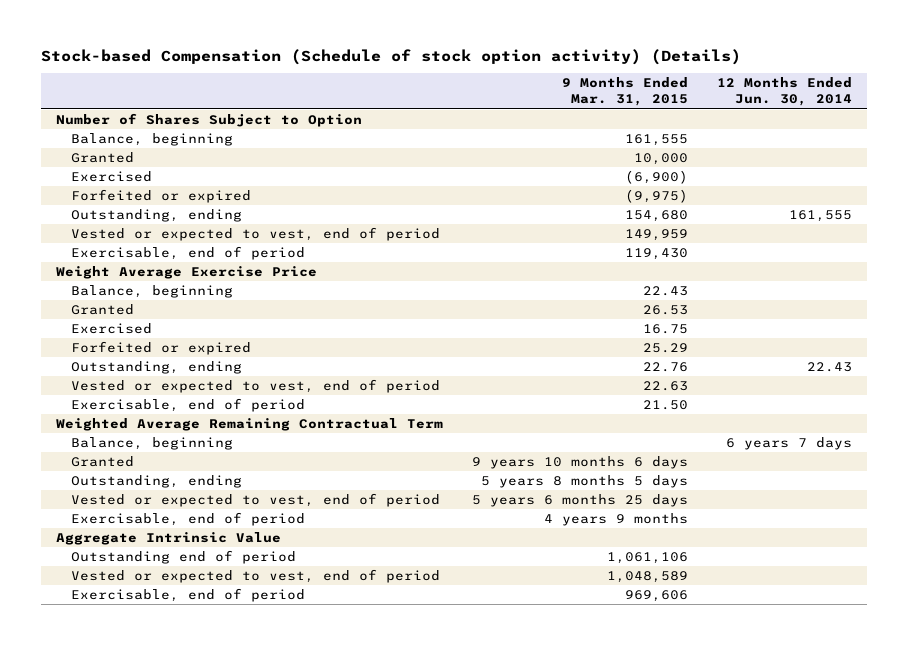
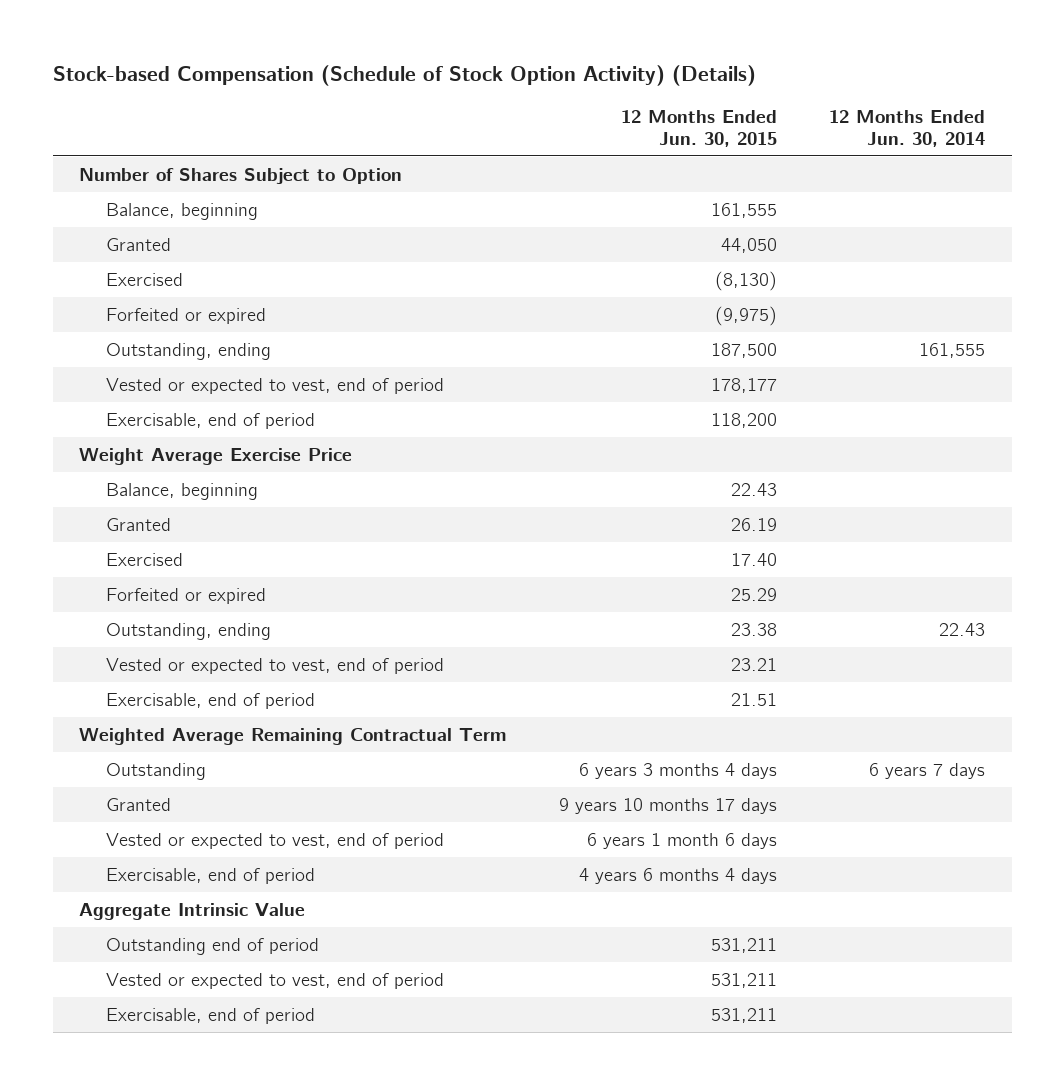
[40,48,741,65] Stock-based Compensation (Schedule of stock option activity) (Details) -> [52,64,756,86] Stock-based Compensation (Schedule of Stock Option Activity) (Details)
[561,77,688,107] 9 Months Ended Mar. 31, 2015 -> none
none -> [620,109,777,147] 12 Months Ended Jun. 30, 2015
[71,437,234,451] Balance, beginning -> [105,762,206,780] Outstanding
[71,475,243,489] Outstanding, ending -> none

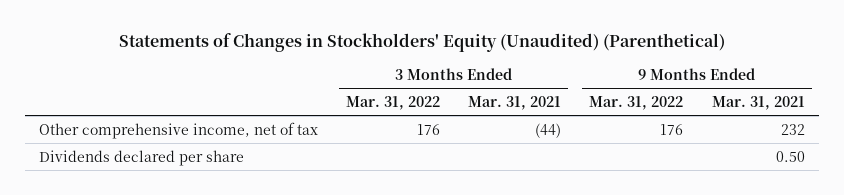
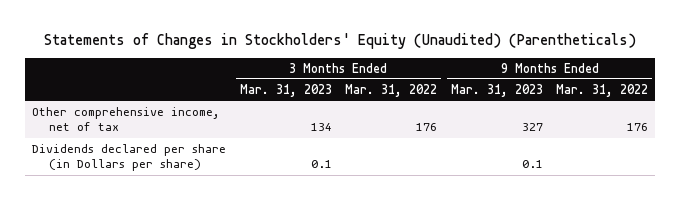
[118,33,725,53] Statements of Changes in Stockholders' Equity (Unaudited) (Parenthetical) -> [44,32,637,49] Statements of Changes in Stockholders' Equity (Unaudited) (Parentheticals)
[468,95,562,110] Mar. 31, 2021 -> none
[711,95,805,110] Mar. 31, 2021 -> none
none -> [239,83,332,97] 3 Months Ended Mar. 31, 2023
none -> [450,83,543,97] 9 Months Ended Mar. 31, 2023
[39,149,245,166] Dividends declared per share -> [31,143,226,172] Dividends declared per share (in Dollars per share)

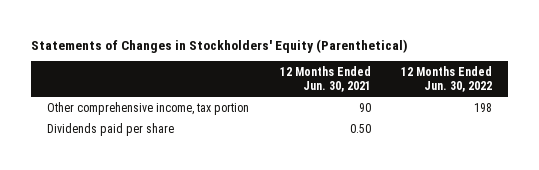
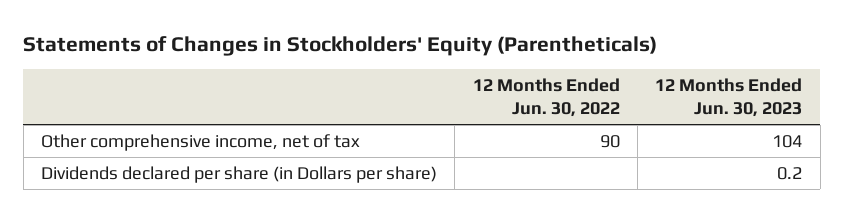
[31,38,409,53] Statements of Changes in Stockholders' Equity (Parenthetical) -> [23,36,658,57] Statements of Changes in Stockholders' Equity (Parentheticals)
[279,66,371,92] 12 Months Ended Jun. 30, 2021 -> none
none -> [655,78,803,118] 12 Months Ended Jun. 30, 2023
[46,101,249,115] Other comprehensive income, tax portion -> [41,133,361,151] Other comprehensive income, net of tax
[474,102,493,112] 198 -> [599,134,620,148] 90
[46,122,174,136] Dividends paid per share -> [41,165,438,183] Dividends declared per share (in Dollars per share)

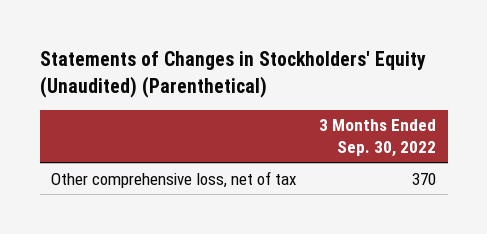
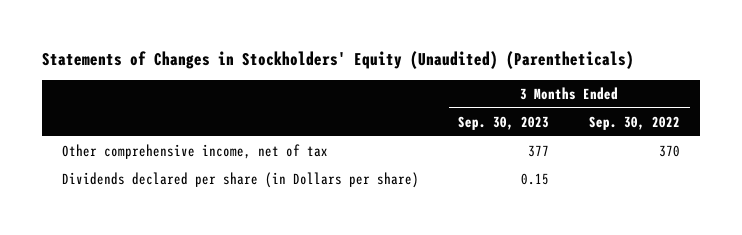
[39,51,426,98] Statements of Changes in Stockholders' Equity (Unaudited) (Parenthetical) -> [42,51,635,70] Statements of Changes in Stockholders' Equity (Unaudited) (Parentheticals)
none -> [458,115,550,130] Sep. 30, 2023
[51,170,297,188] Other comprehensive loss, net of tax -> [62,144,329,160] Other comprehensive income, net of tax
none -> [62,172,420,189] Dividends declared per share (in Dollars per share)

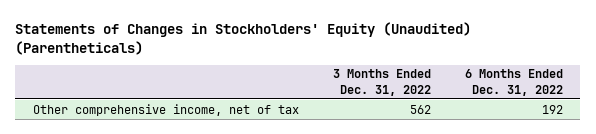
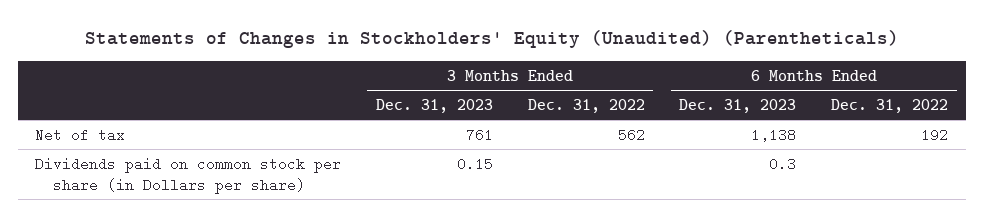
none -> [375,99,493,114] Dec. 31, 2023
none -> [679,99,797,114] Dec. 31, 2023
[32,103,299,116] Other comprehensive income, net of tax -> [35,127,126,142] Net of tax
none -> [35,156,342,194] Dividends paid on common stock per share (in Dollars per share)

